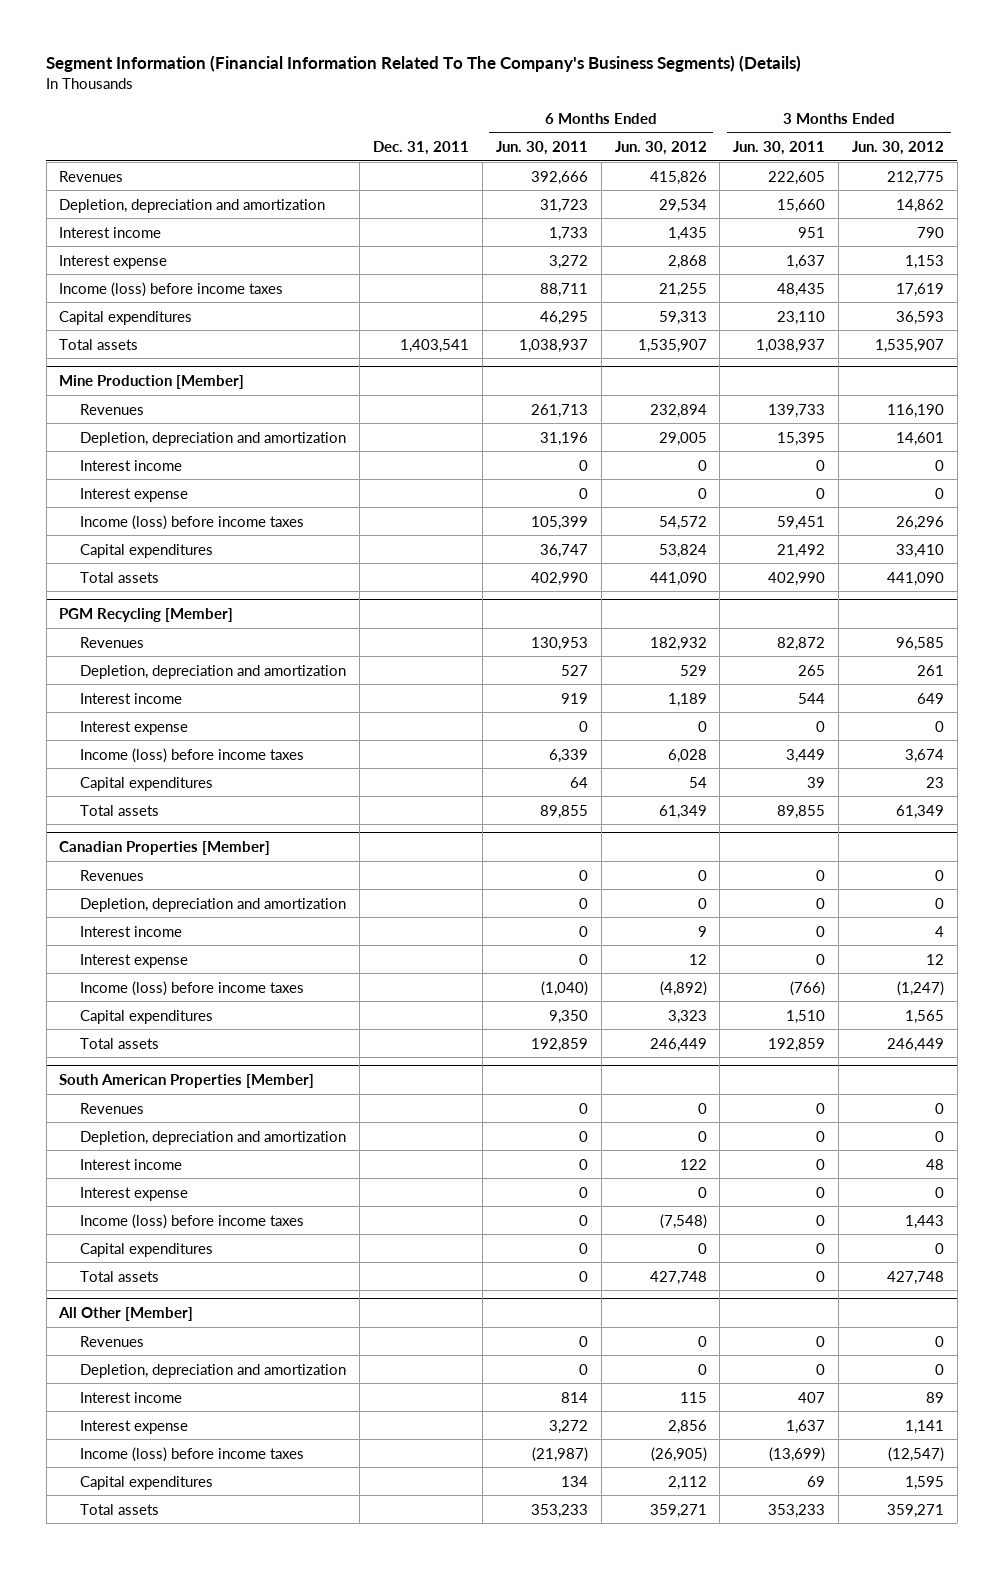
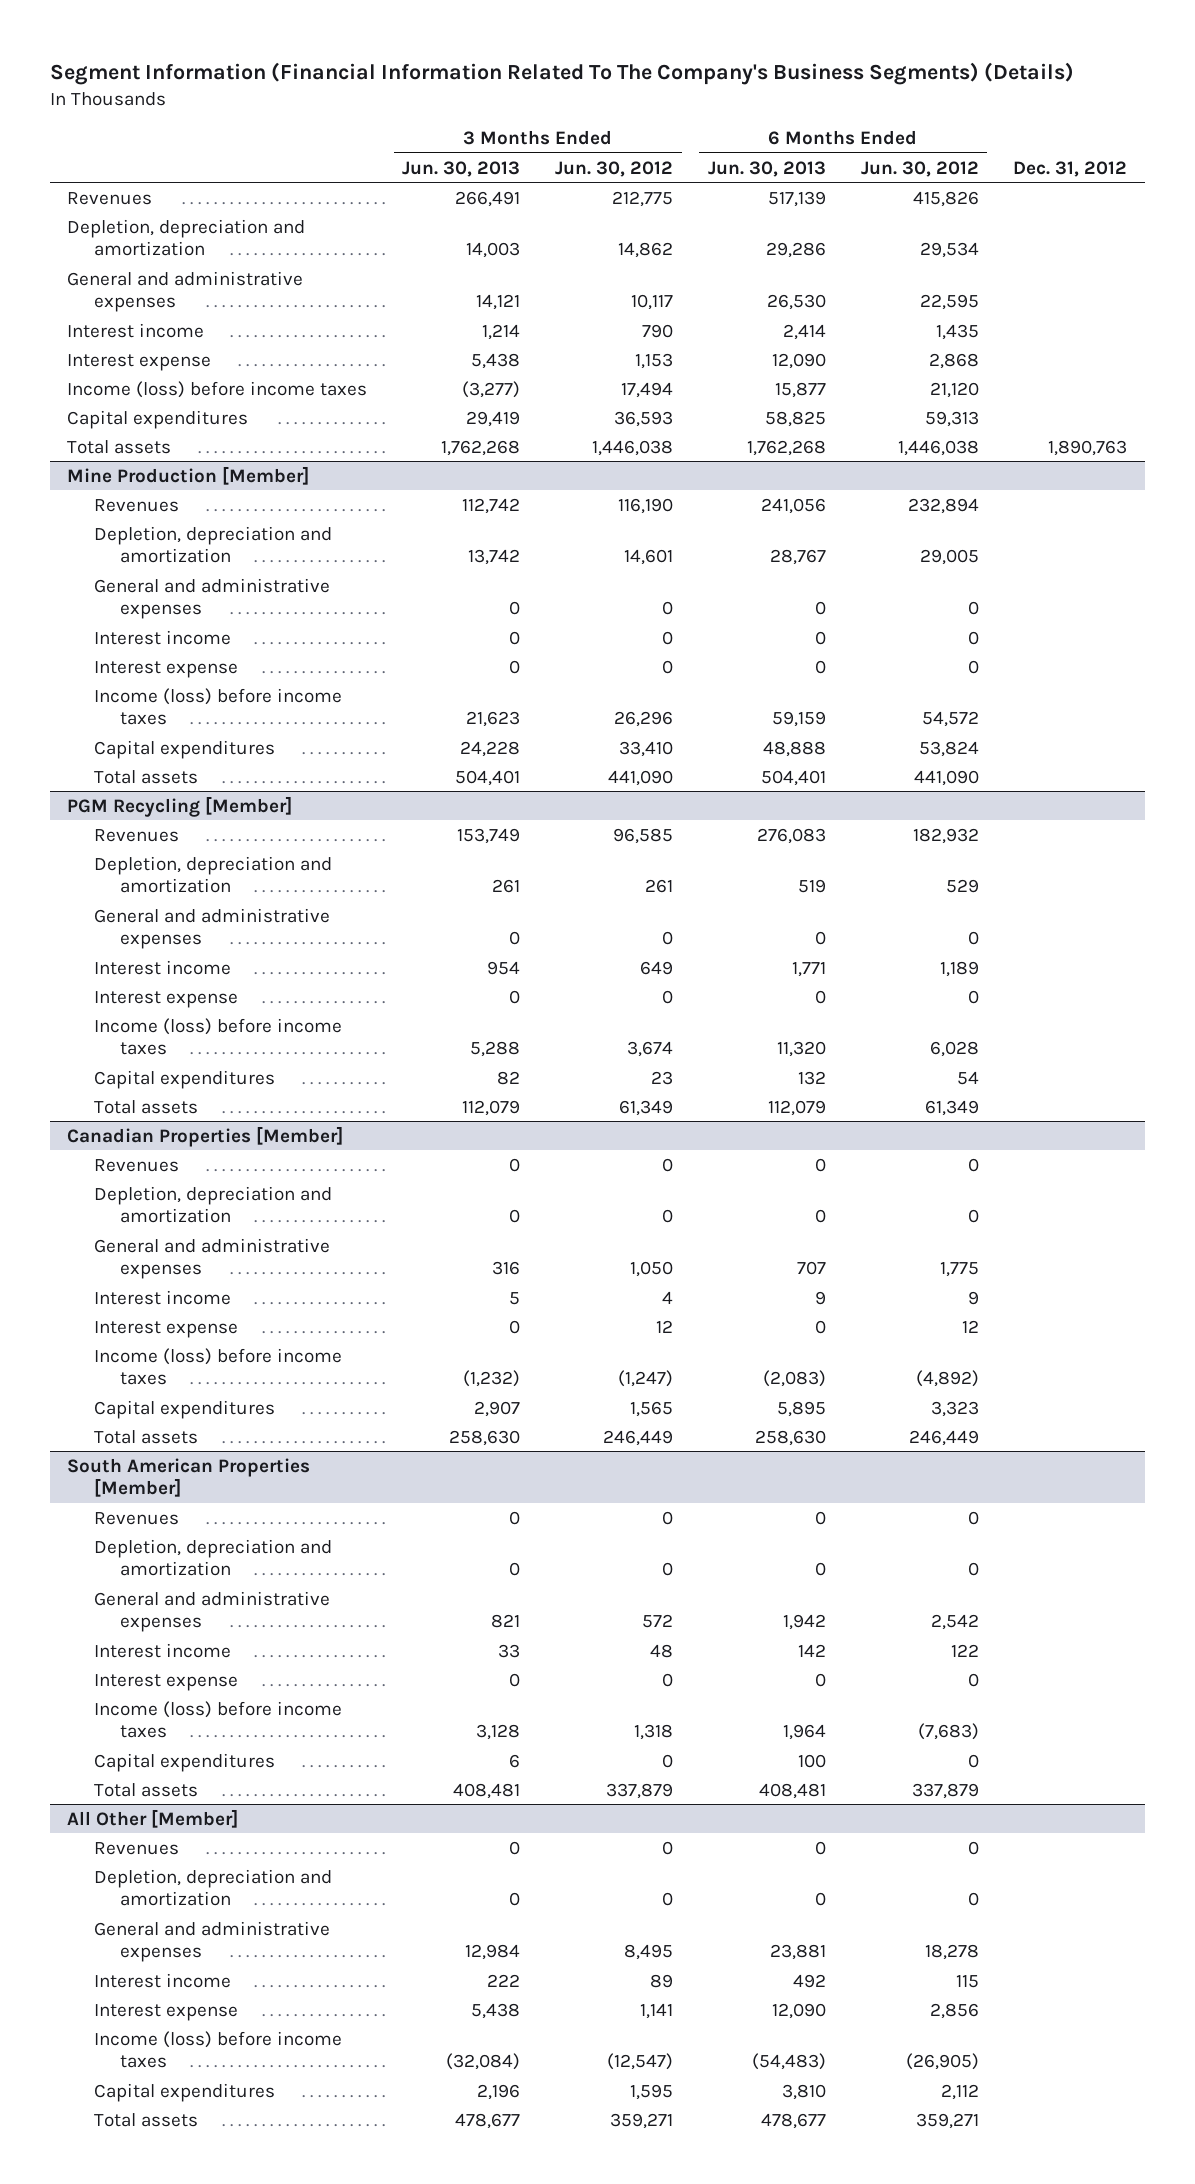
[373,141,470,156] Dec. 31, 2011 -> none
[495,141,588,156] Jun. 30, 2011 -> none
[733,141,826,156] Jun. 30, 2011 -> none
none -> [402,160,521,177] Jun. 30, 2013
none -> [707,160,826,177] Jun. 30, 2013
none -> [1013,160,1128,177] Dec. 31, 2012
none -> [67,270,304,313] General and administrative expenses
[658,282,707,297] 21,255 -> [929,381,979,398] 21,120
[896,282,945,297] 17,619 -> [621,381,674,398] 17,494
[637,338,707,353] 1,535,907 -> [897,439,979,456] 1,446,038
[875,338,945,353] 1,535,907 -> [592,439,674,456] 1,446,038
none -> [93,577,330,620] General and administrative expenses
none -> [93,907,330,950] General and administrative expenses
none -> [93,1237,330,1280] General and administrative expenses
none -> [93,1590,330,1633] General and administrative expenses
[659,1213,707,1229] (7,548) -> [917,1723,979,1741] (7,683)
[905,1214,945,1229] 1,443 -> [634,1724,674,1741] 1,318
[649,1270,707,1285] 427,748 -> [911,1782,979,1799] 337,879
[887,1270,945,1285] 427,748 -> [606,1782,674,1799] 337,879
none -> [93,1920,330,1963] General and administrative expenses

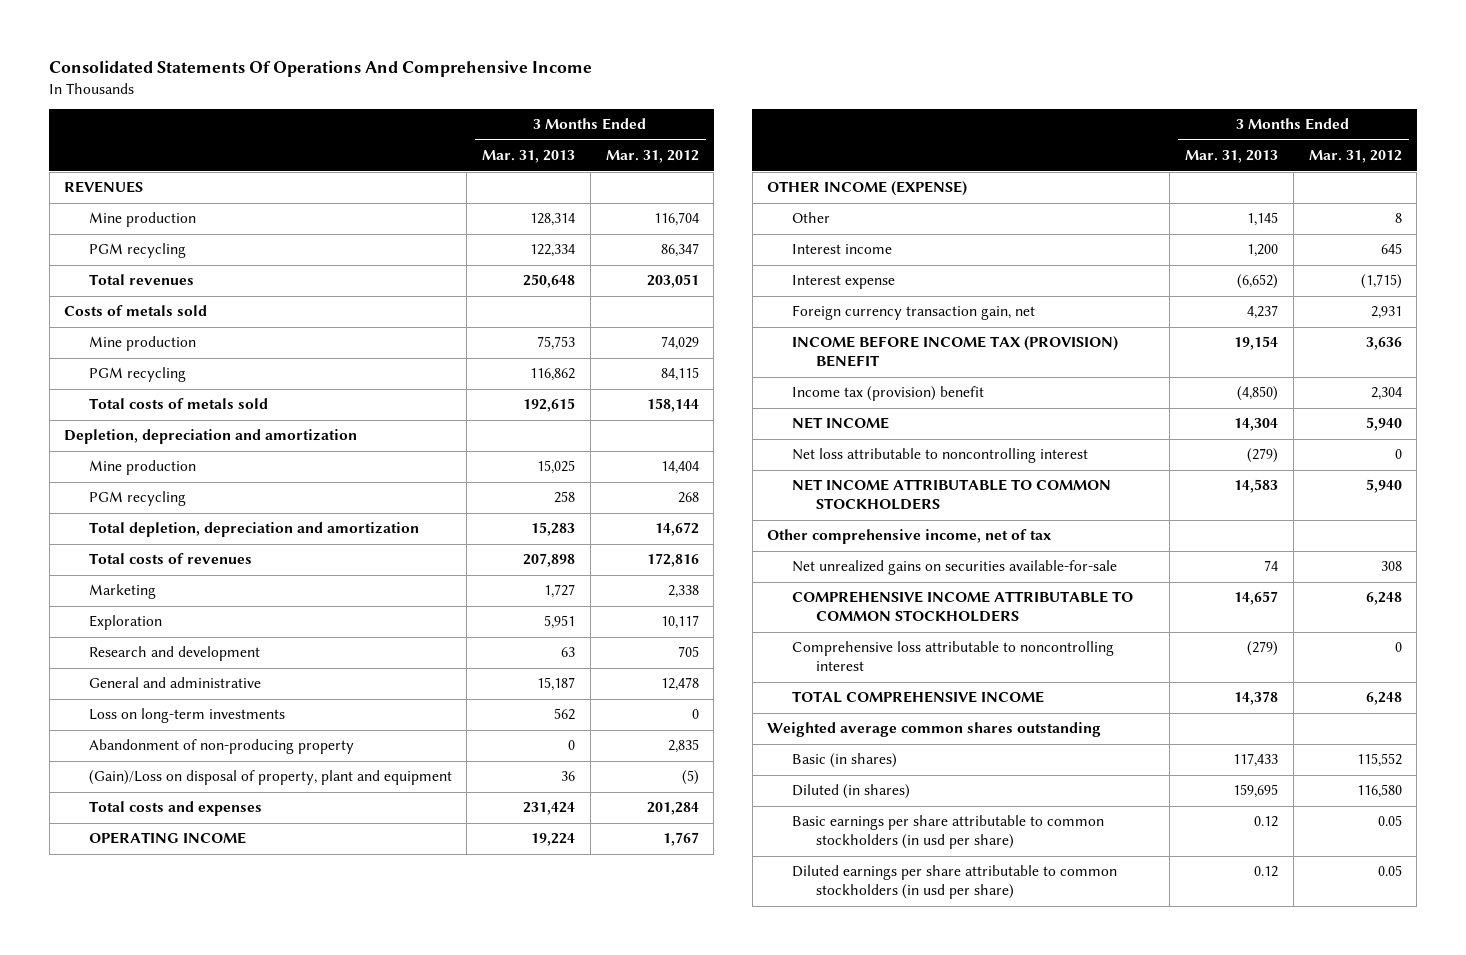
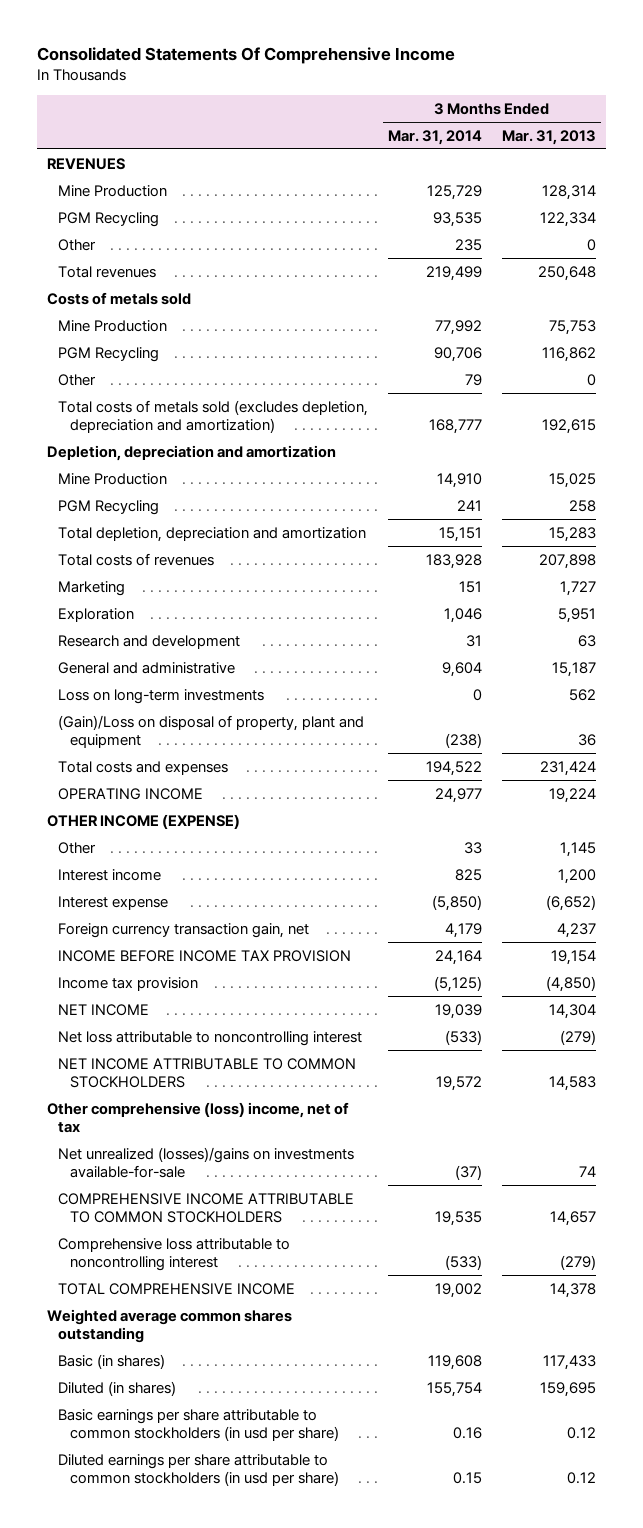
[49,60,593,78] Consolidated Statements Of Operations And Comprehensive Income -> [36,47,455,65] Consolidated Statements Of Comprehensive Income
[605,150,699,164] Mar. 31, 2012 -> none
none -> [388,129,483,145] Mar. 31, 2014
[88,212,196,228] Mine production -> [58,184,168,197] Mine Production
[88,243,186,259] PGM recycling -> [58,211,160,227] PGM Recycling
none -> [58,238,97,251] Other
[88,336,196,352] Mine production -> [58,319,168,332] Mine Production
[88,367,186,383] PGM recycling -> [58,346,160,362] PGM Recycling
none -> [58,373,97,386] Other
[88,398,268,410] Total costs of metals sold -> [58,399,369,433] Total costs of metals sold (excludes depletion, depreciation and amortization)
[88,460,196,476] Mine production -> [58,472,168,485] Mine Production
[88,491,186,507] PGM recycling -> [58,499,160,515] PGM Recycling
[88,739,354,755] Abandonment of non-producing property -> none
[791,336,1118,368] INCOME BEFORE INCOME TAX (PROVISION) BENEFIT -> [58,949,352,962] INCOME BEFORE INCOME TAX PROVISION
[791,386,984,402] Income tax (provision) benefit -> [58,976,199,991] Income tax provision
[767,529,1052,545] Other comprehensive income, net of tax -> [46,1101,349,1133] Other comprehensive (loss) income, net of tax
[791,560,1117,576] Net unrealized gains on securities available-for-sale -> [58,1146,355,1178] Net unrealized (losses)/gains on investments available-for-sale

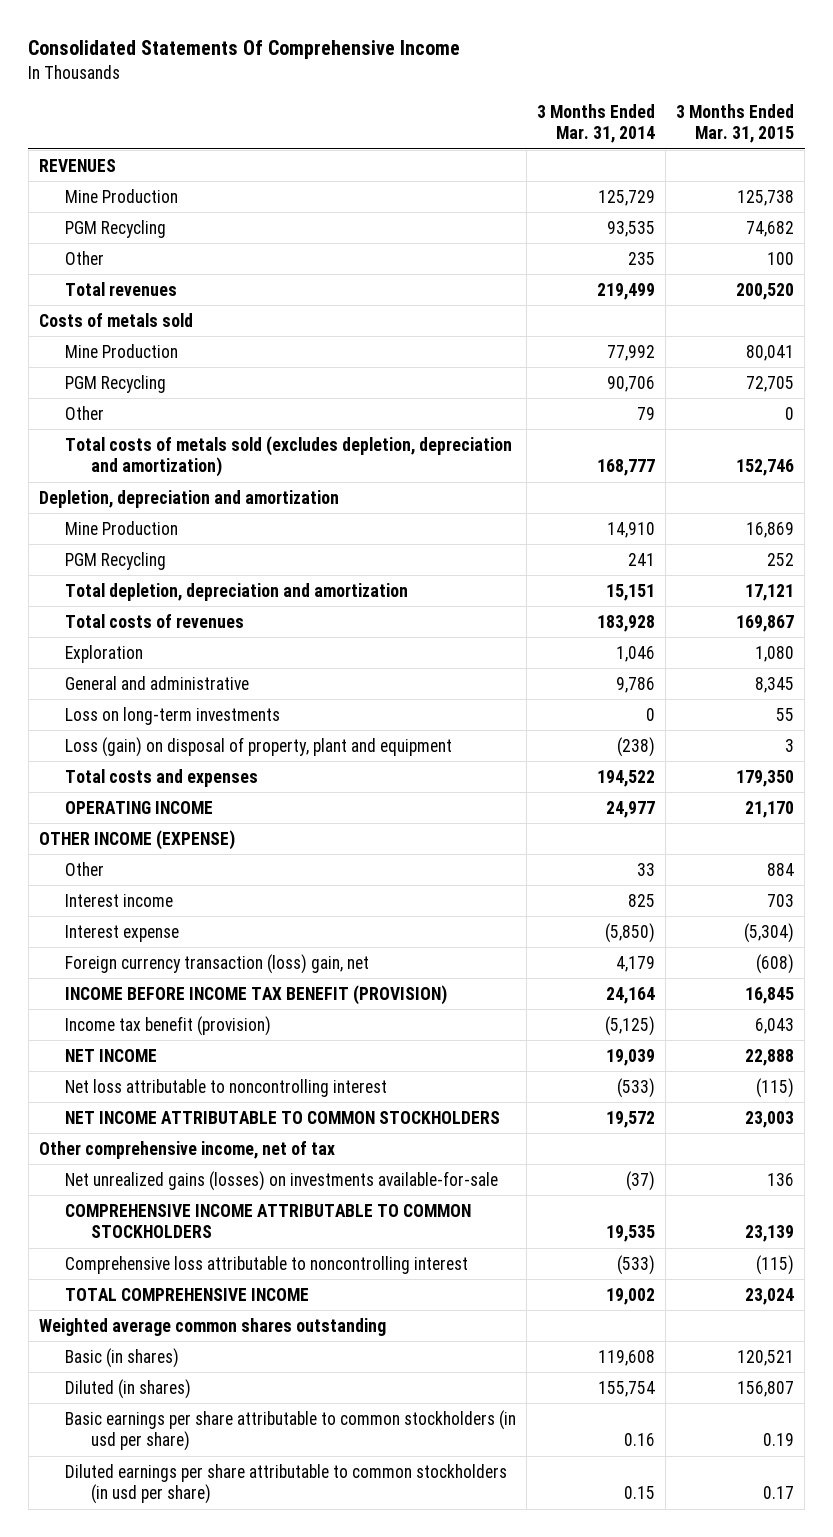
[502,129,597,145] Mar. 31, 2013 -> none
none -> [676,103,795,144] 3 Months Ended Mar. 31, 2015
[58,580,126,596] Marketing -> none
[58,634,241,649] Research and development -> none
[442,661,483,677] 9,604 -> [616,676,656,693] 9,786
[58,714,365,748] (Gain)/Loss on disposal of property, plant and equipment -> [65,736,453,757] Loss (gain) on disposal of property, plant and equipment
[58,922,310,938] Foreign currency transaction gain, net -> [65,953,370,974] Foreign currency transaction (loss) gain, net
[58,949,352,962] INCOME BEFORE INCOME TAX PROVISION -> [65,984,448,1005] INCOME BEFORE INCOME TAX BENEFIT (PROVISION)
[58,976,199,991] Income tax provision -> [65,1015,272,1036] Income tax benefit (provision)
[46,1101,349,1133] Other comprehensive (loss) income, net of tax -> [38,1140,335,1159] Other comprehensive income, net of tax
[58,1146,355,1178] Net unrealized (losses)/gains on investments available-for-sale -> [65,1170,499,1191] Net unrealized gains (losses) on investments available-for-sale

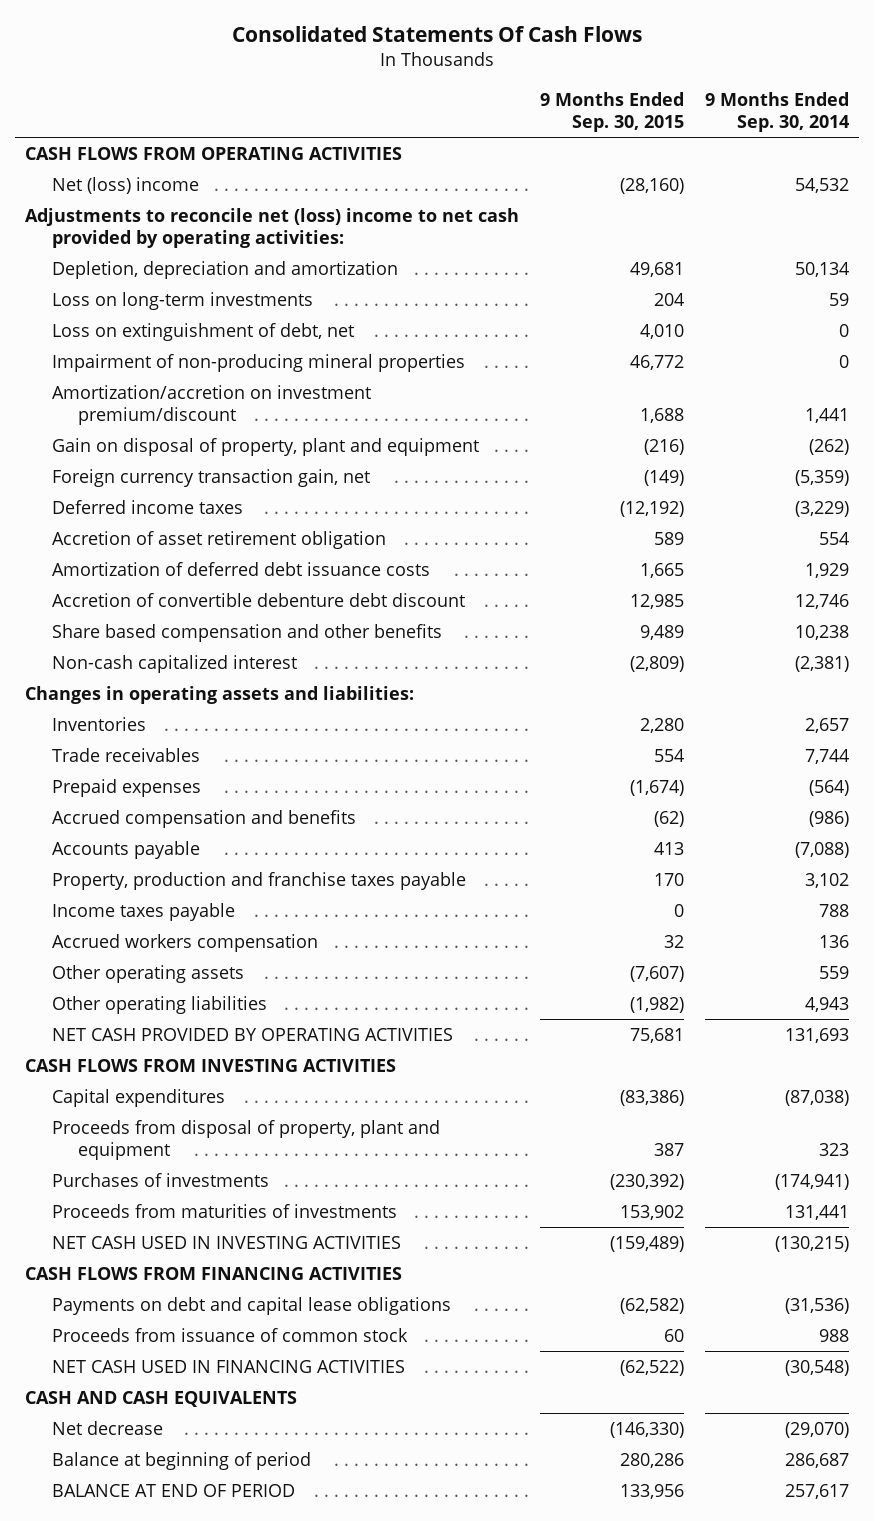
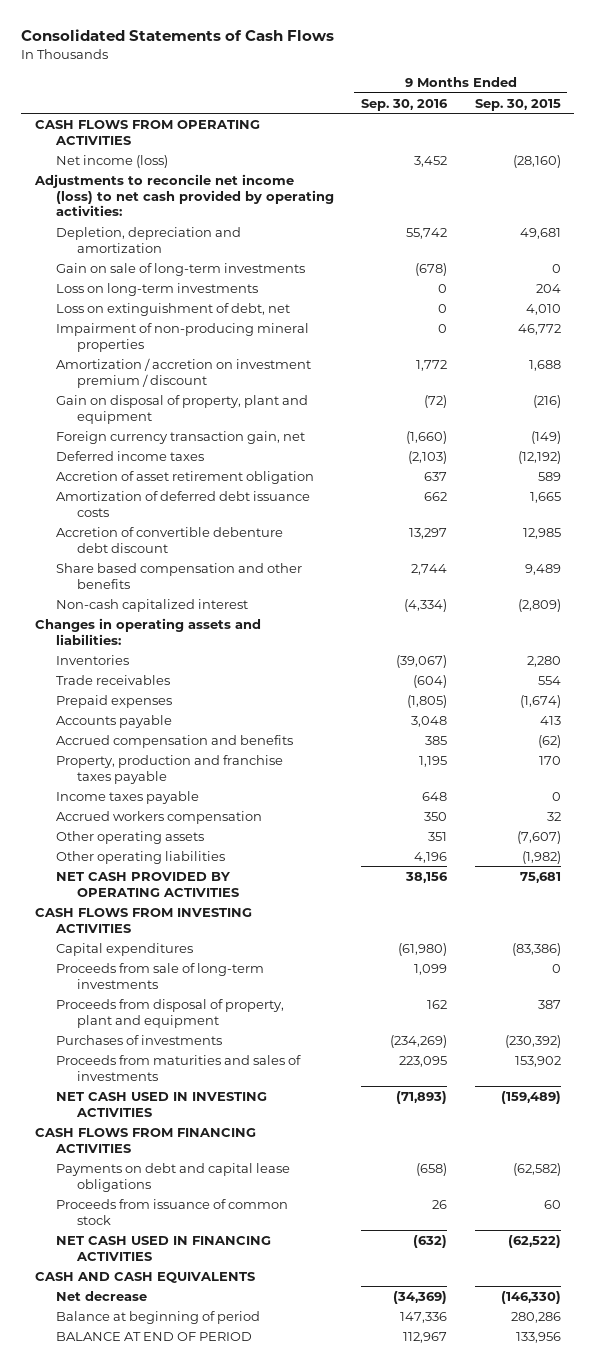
[231,26,642,43] Consolidated Statements Of Cash Flows -> [20,29,334,42] Consolidated Statements of Cash Flows
[704,92,849,133] 9 Months Ended Sep. 30, 2014 -> none
none -> [361,98,449,111] Sep. 30, 2016
[51,176,199,194] Net (loss) income -> [55,154,168,168] Net income (loss)
[25,207,520,248] Adjustments to reconcile net (loss) income to net cash provided by operating activities: -> [33,173,334,217] Adjustments to reconcile net income (loss) to net cash provided by operating activities:
none -> [55,262,305,276] Gain on sale of long-term investments
[51,384,371,425] Amortization/accretion on investment premium/discount -> [55,357,311,388] Amortization / accretion on investment premium / discount
[51,809,356,828] Accrued compensation and benefits -> [55,734,293,748] Accrued compensation and benefits
none -> [55,962,264,989] Proceeds from sale of long-term investments
[51,1203,397,1218] Proceeds from maturities of investments -> [55,1054,301,1081] Proceeds from maturities and sales of investments

